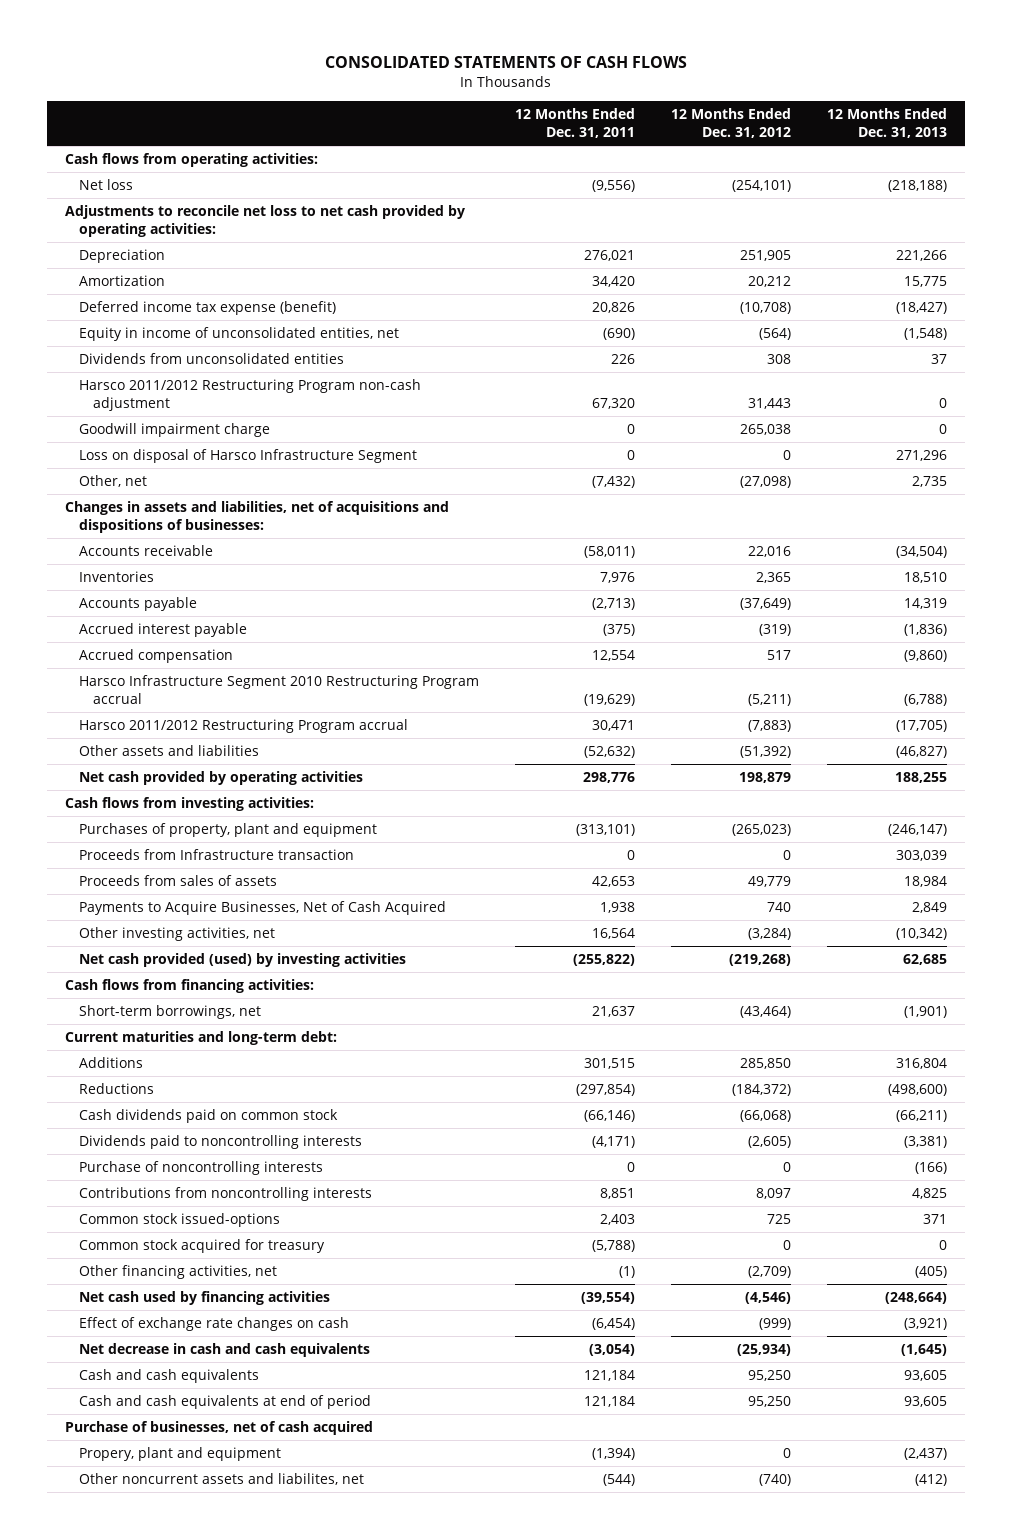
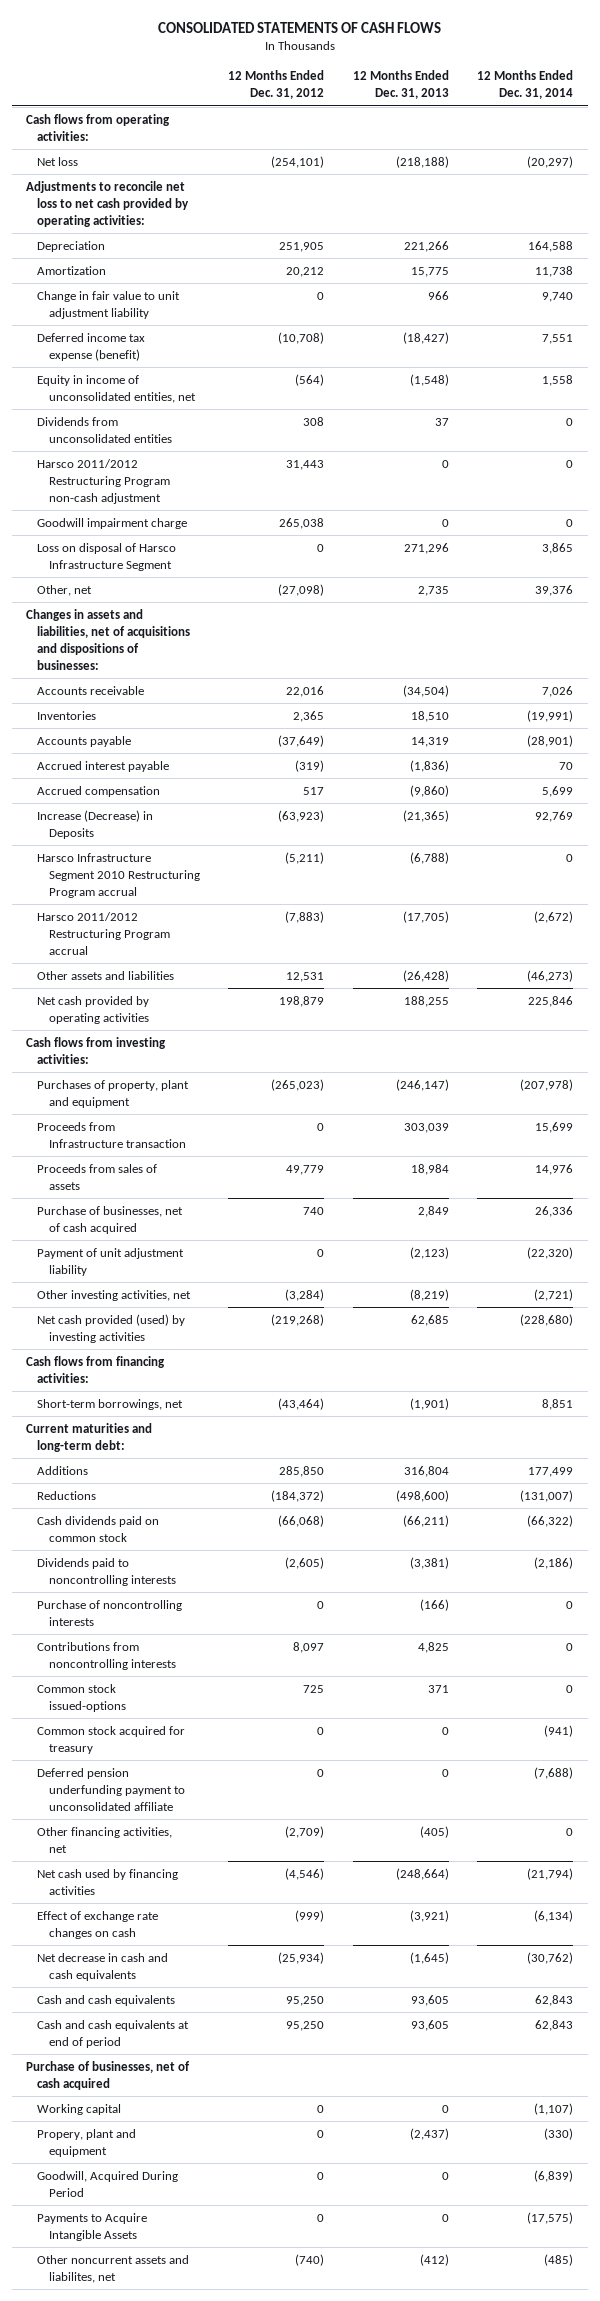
[514,108,635,139] 12 Months Ended Dec. 31, 2011 -> none
none -> [477,70,574,100] 12 Months Ended Dec. 31, 2014
none -> [37,290,181,319] Change in fair value to unit adjustment liability
none -> [37,809,154,839] Increase (Decrease) in Deposits
[739,746,791,759] (51,392) -> [286,971,325,982] 12,531
[895,746,947,759] (46,827) -> [402,969,449,982] (26,428)
[78,901,446,916] Payments to Acquire Businesses, Net of Cash Acquired -> [37,1205,184,1234] Purchase of businesses, net of cash acquired
none -> [37,1247,185,1276] Payment of unit adjustment liability
[895,928,947,941] (10,342) -> [409,1288,449,1301] (8,219)
none -> [37,1767,185,1811] Deferred pension underfunding payment to unconsolidated affiliate
none -> [37,2103,122,2115] Working capital
none -> [37,2170,179,2197] Goodwill, Acquired During Period
none -> [37,2212,148,2241] Payments to Acquire Intangible Assets

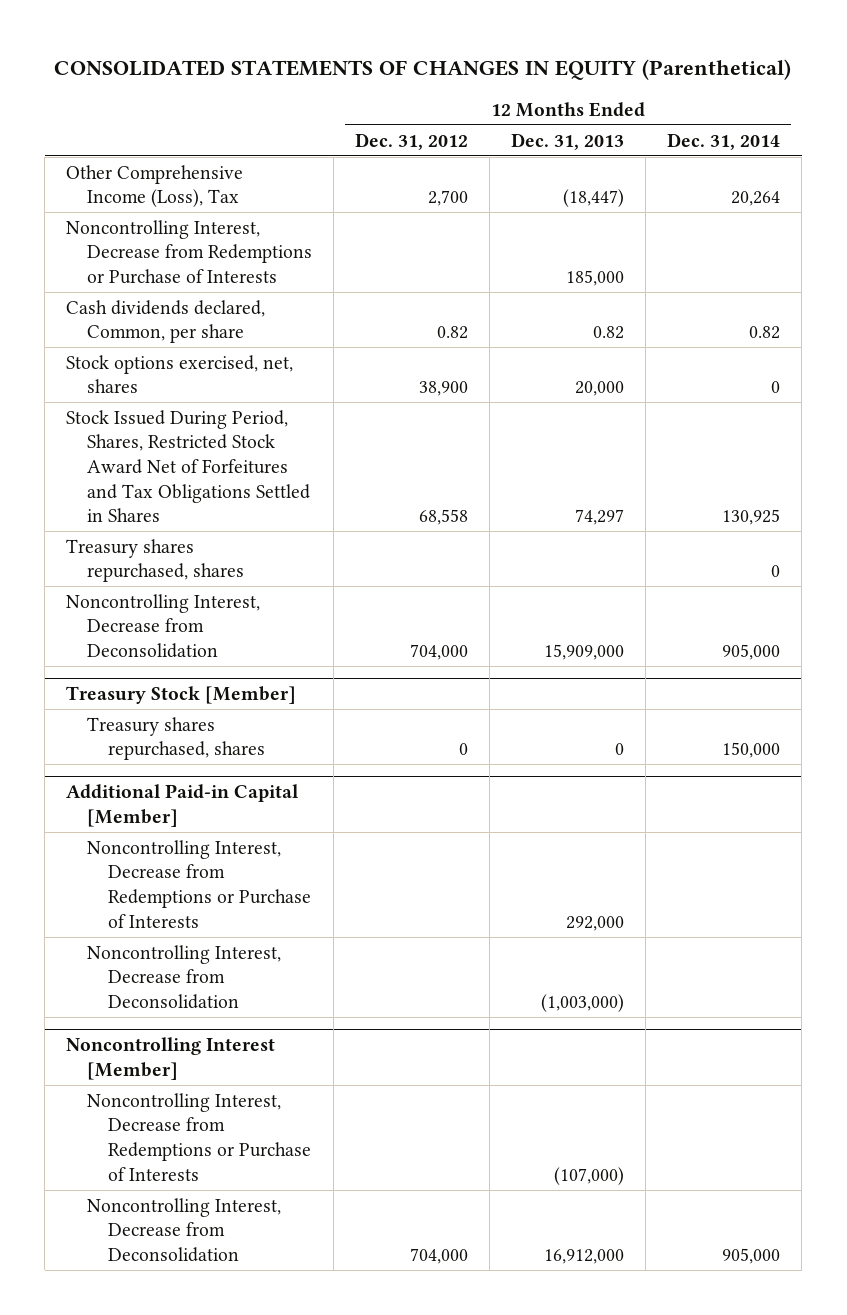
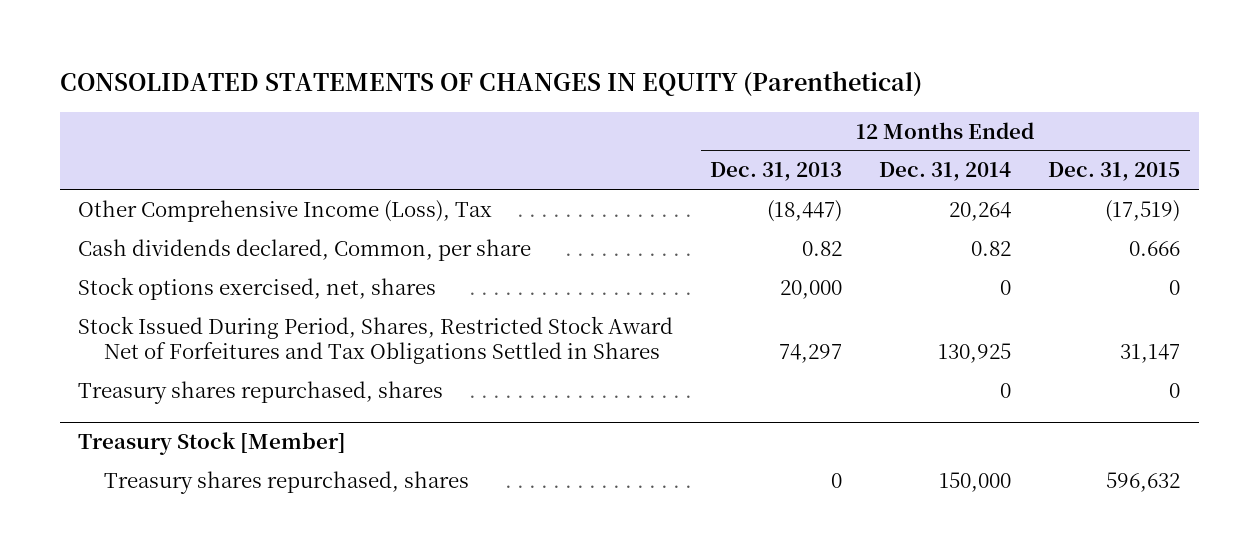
[355,132,469,150] Dec. 31, 2012 -> none
none -> [1048,162,1181,182] Dec. 31, 2015
[66,219,313,284] Noncontrolling Interest, Decrease from Redemptions or Purchase of Interests -> none
[66,593,261,658] Noncontrolling Interest, Decrease from Deconsolidation -> none
[66,783,300,827] Additional Paid-in Capital [Member] -> none
[87,839,312,928] Noncontrolling Interest, Decrease from Redemptions or Purchase of Interests -> none
[87,944,282,1009] Noncontrolling Interest, Decrease from Deconsolidation -> none
[66,1036,276,1080] Noncontrolling Interest [Member] -> none
[87,1092,312,1181] Noncontrolling Interest, Decrease from Redemptions or Purchase of Interests -> none
[87,1197,282,1262] Noncontrolling Interest, Decrease from Deconsolidation -> none

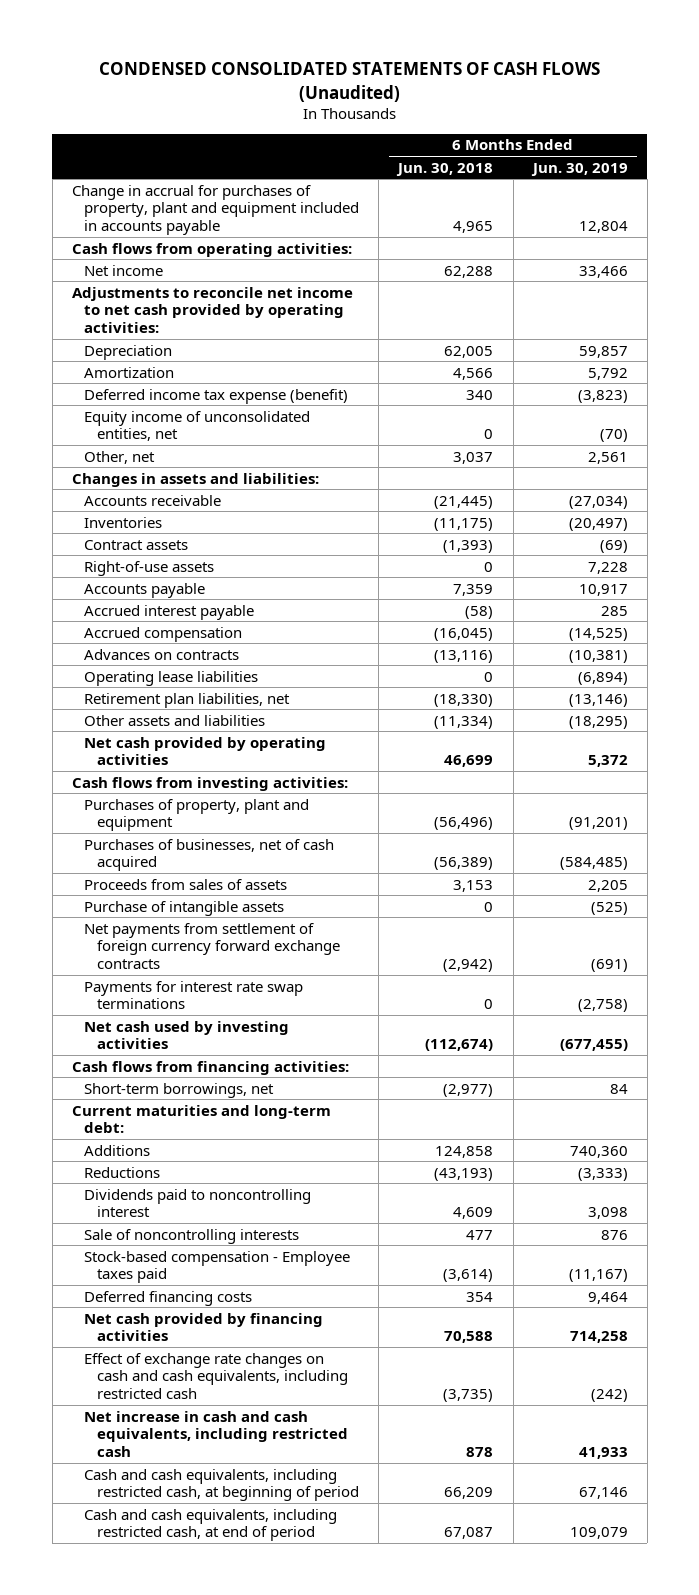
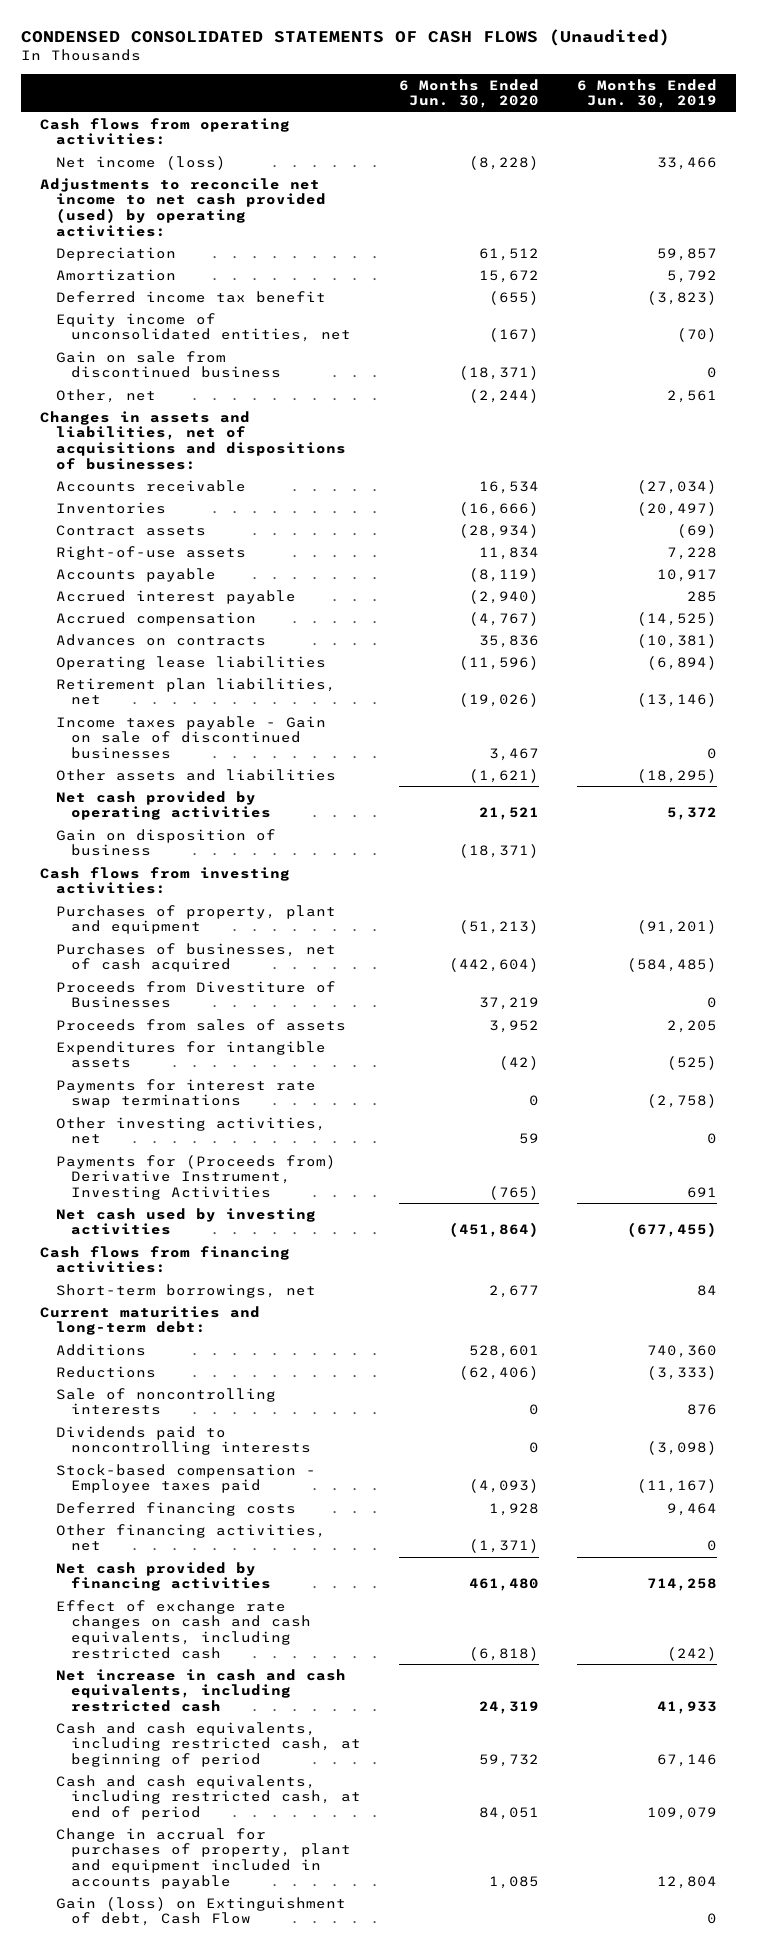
[396,162,494,176] Jun. 30, 2018 -> none
none -> [399,78,540,109] 6 Months Ended Jun. 30, 2020
[84,264,164,276] Net income -> [55,155,226,170] Net income (loss)
[71,286,353,334] Adjustments to reconcile net income to net cash provided by operating activities: -> [39,177,326,237] Adjustments to reconcile net income to net cash provided (used) by operating activities:
[84,388,349,404] Deferred income tax expense (benefit) -> [55,290,326,303] Deferred income tax benefit
none -> [55,350,282,379] Gain on sale from discontinued business
[71,472,319,487] Changes in assets and liabilities: -> [39,410,346,470] Changes in assets and liabilities, net of acquisitions and dispositions of businesses:
none -> [55,715,326,760] Income taxes payable - Gain on sale of discontinued businesses
none -> [55,828,276,857] Gain on disposition of business
none -> [55,980,336,1009] Proceeds from Divestiture of Businesses
[84,922,340,970] Net payments from settlement of foreign currency forward exchange contracts -> none
[84,900,285,916] Purchase of intangible assets -> [55,1040,326,1069] Expenditures for intangible assets
none -> [55,1116,326,1145] Other investing activities, net
none -> [55,1154,336,1201] Payments for (Proceeds from) Derivative Instrument, Investing Activities
[84,1188,312,1218] Dividends paid to noncontrolling interest -> none
none -> [55,1425,312,1456] Dividends paid to noncontrolling interests
none -> [55,1523,326,1552] Other financing activities, net
[71,184,360,236] Change in accrual for purchases of property, plant and equipment included in accounts payable -> [55,1827,352,1889] Change in accrual for purchases of property, plant and equipment included in accounts payable
none -> [55,1896,346,1927] Gain (loss) on Extinguishment of debt, Cash Flow

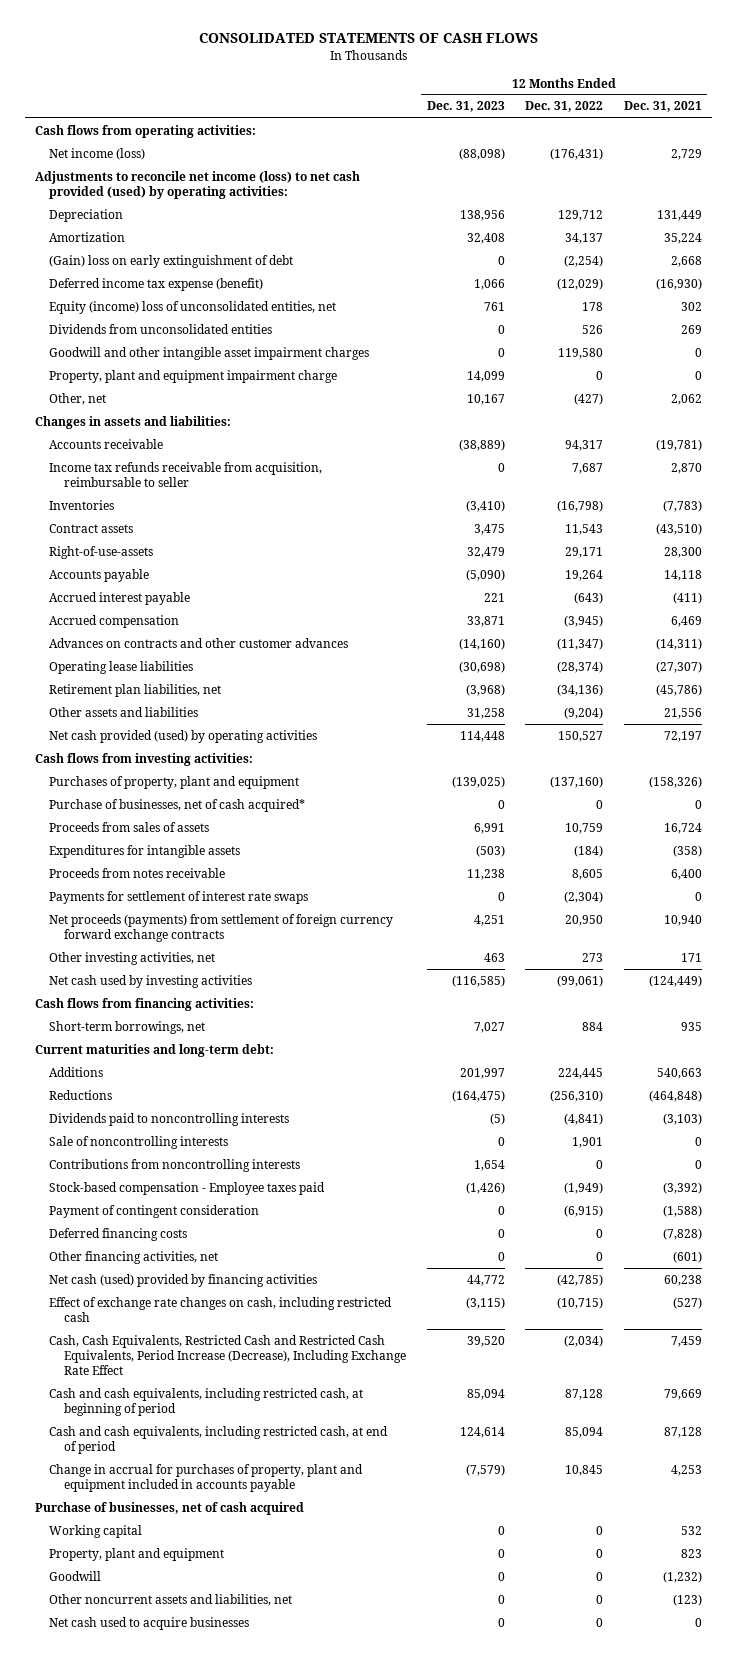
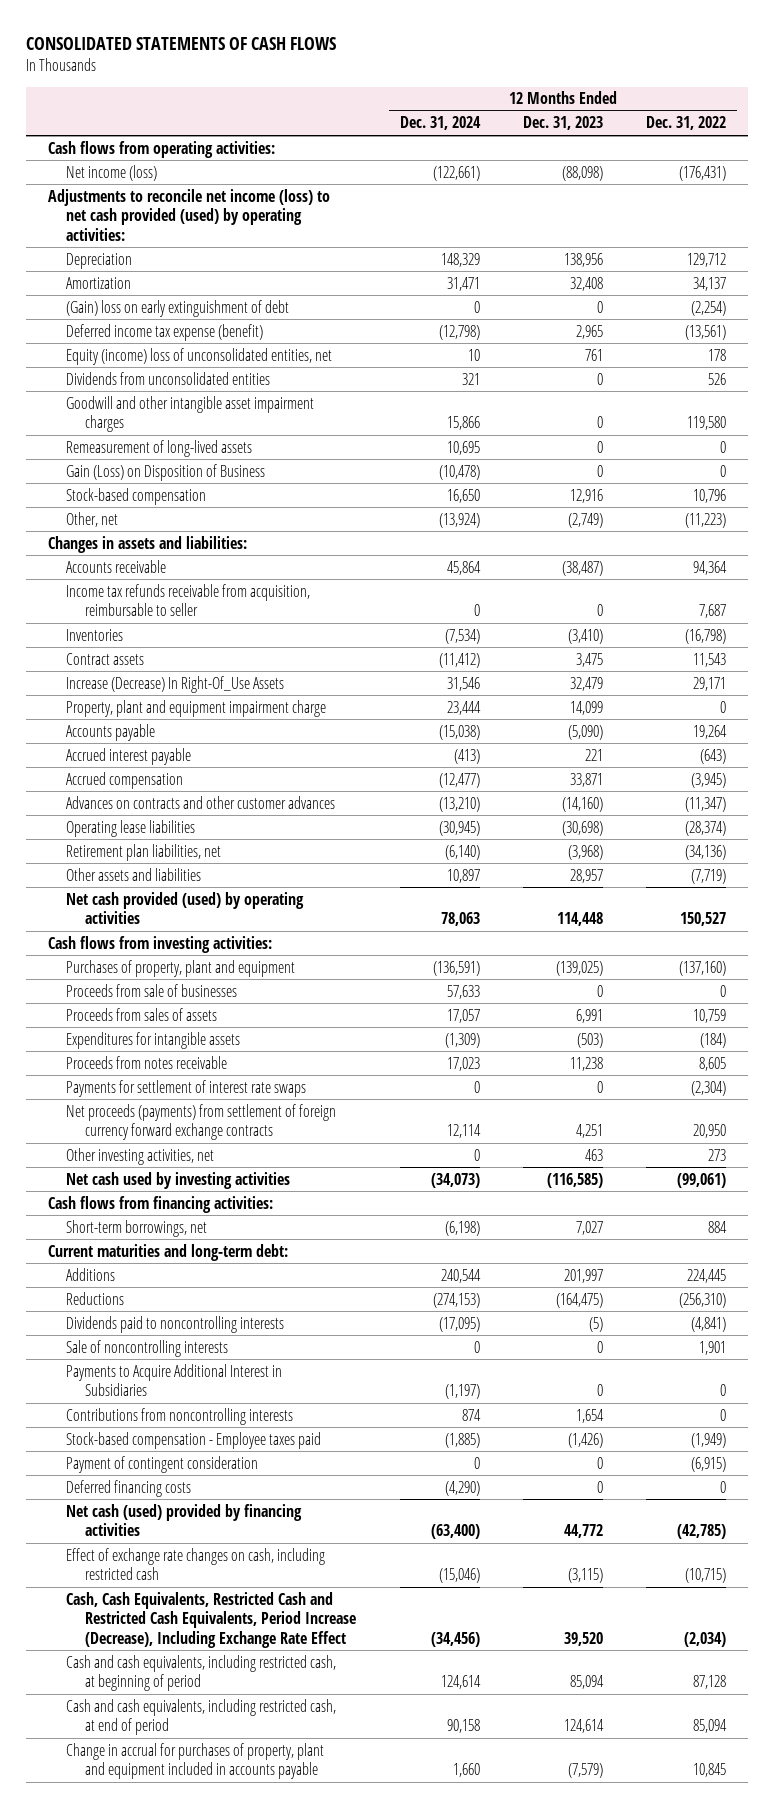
[624,101,703,113] Dec. 31, 2021 -> none
none -> [399,116,481,131] Dec. 31, 2024
[473,278,505,290] 1,066 -> [575,324,603,339] 2,965
[557,277,604,290] (12,029) -> [685,324,727,340] (13,561)
none -> [66,439,253,457] Remeasurement of long-lived assets
none -> [66,463,266,481] Gain (Loss) on Disposition of Business
none -> [66,487,207,505] Stock-based compensation
[466,393,505,405] 10,167 -> [567,512,603,528] (2,749)
[574,392,604,405] (427) -> [685,512,727,528] (11,223)
[458,438,505,451] (38,889) -> [561,560,603,576] (38,487)
[565,439,604,451] 94,317 -> [693,560,728,575] 94,364
[49,545,154,559] Right-of-use-assets -> [66,675,285,693] Increase (Decrease) In Right-Of_Use Assets
[49,369,338,383] Property, plant and equipment impairment charge -> [66,699,327,717] Property, plant and equipment impairment charge
[466,707,505,719] 31,258 -> [569,868,603,883] 28,957
[564,706,604,719] (9,204) -> [691,868,727,884] (7,719)
[49,798,306,812] Purchase of businesses, net of cash acquired* -> none
none -> [66,983,238,997] Proceeds from sale of businesses
none -> [66,1363,283,1397] Payments to Acquire Additional Interest in Subsidiaries
[49,1250,219,1264] Other financing activities, net -> none
[34,1501,304,1515] Purchase of businesses, net of cash acquired -> none
[49,1524,143,1538] Working capital -> none
[49,1547,225,1561] Property, plant and equipment -> none
[49,1570,102,1581] Goodwill -> none
[49,1593,293,1606] Other noncurrent assets and liabilities, net -> none
[49,1616,250,1630] Net cash used to acquire businesses -> none

